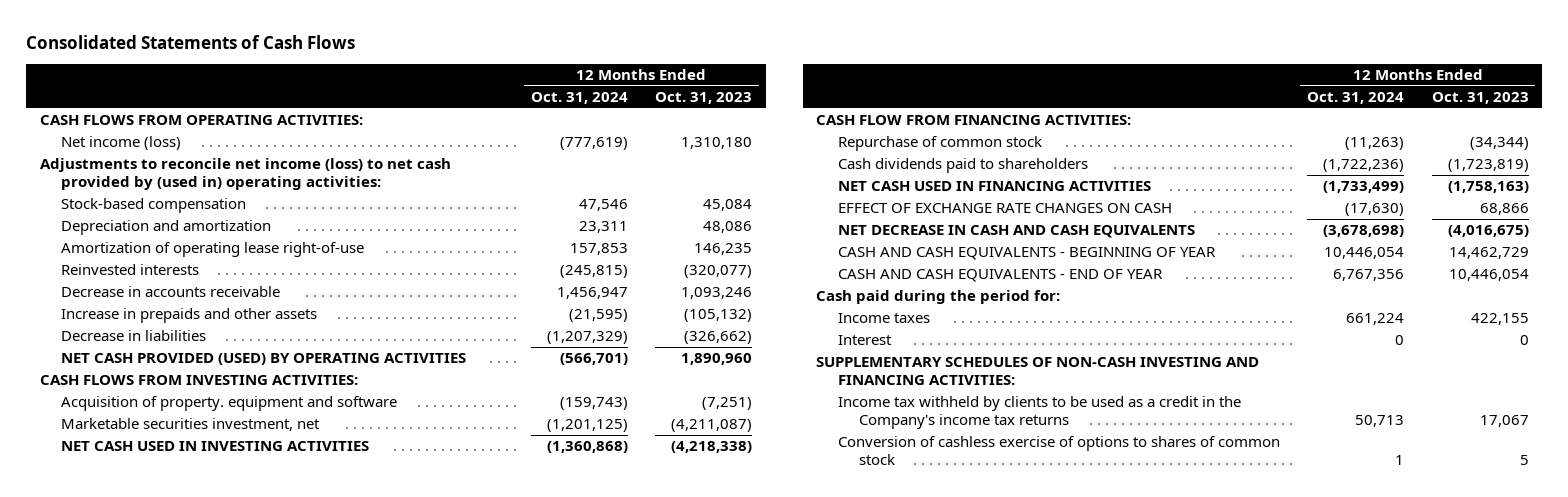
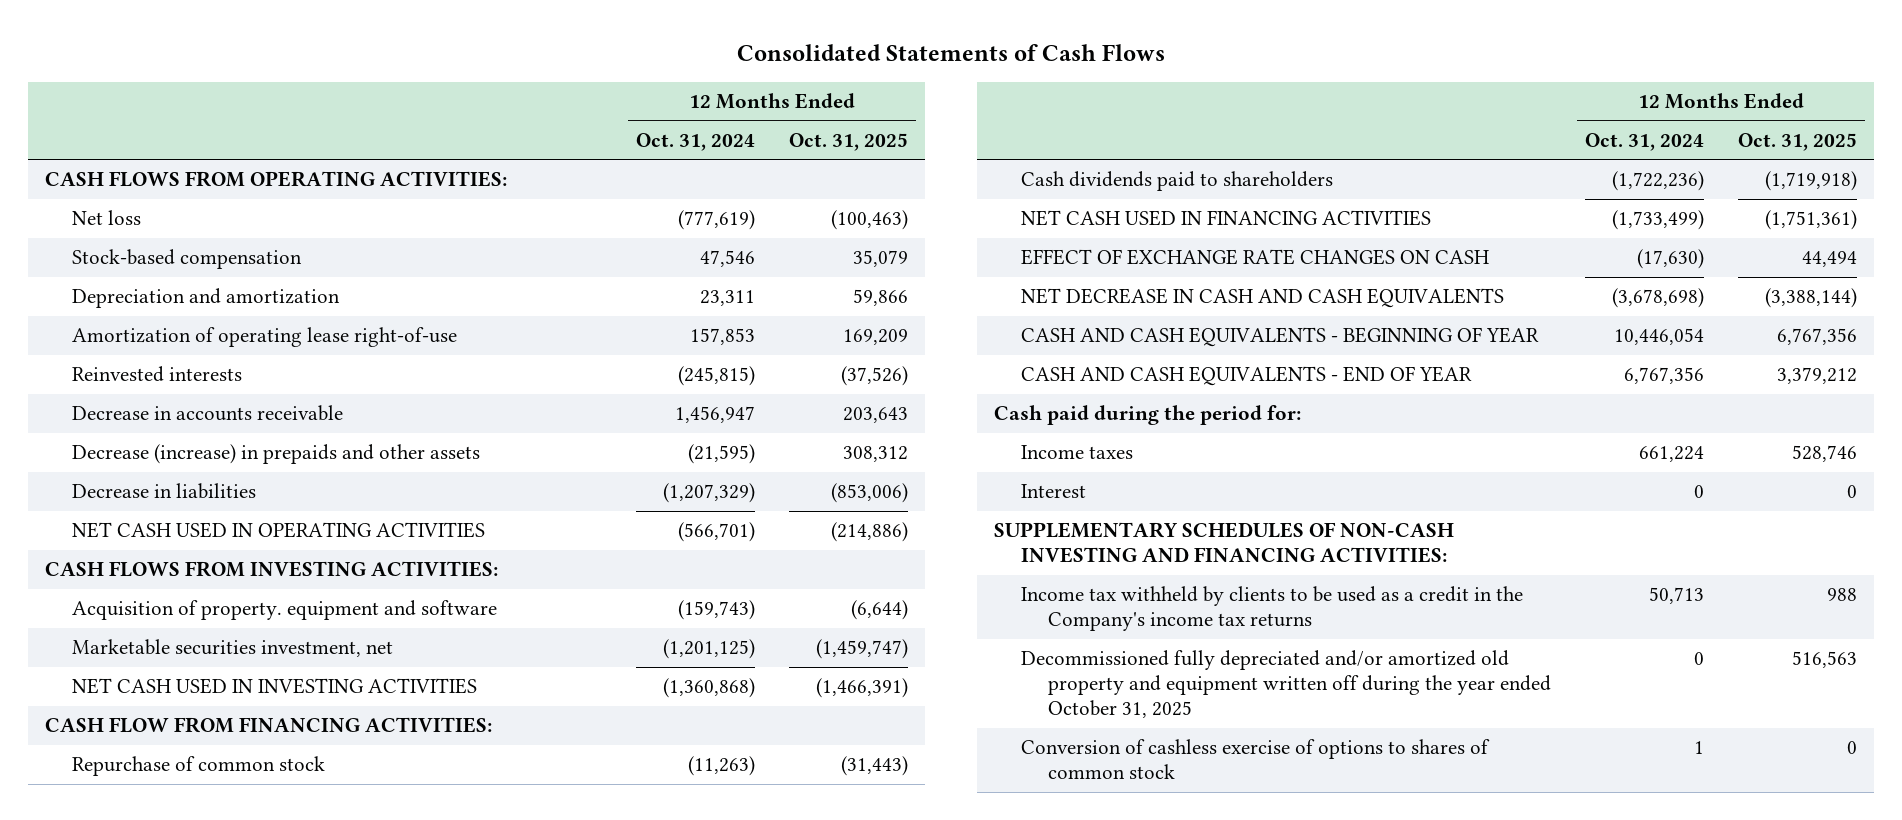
[654,92,752,105] Oct. 31, 2023 -> none
none -> [788,132,908,151] Oct. 31, 2025
[39,158,451,191] Adjustments to reconcile net income (loss) to net cash provided by (used in) operating activities: -> none
[61,136,182,151] Net income (loss) -> [72,210,142,226] Net loss
[61,308,318,324] Increase in prepaids and other assets -> [72,444,481,465] Decrease (increase) in prepaids and other assets
[61,353,467,366] NET CASH PROVIDED (USED) BY OPERATING ACTIVITIES -> [72,522,486,539] NET CASH USED IN OPERATING ACTIVITIES
none -> [1021,650,1552,719] Decommissioned fully depreciated and/or amortized old property and equipment written off during the year ended October 31, 2025

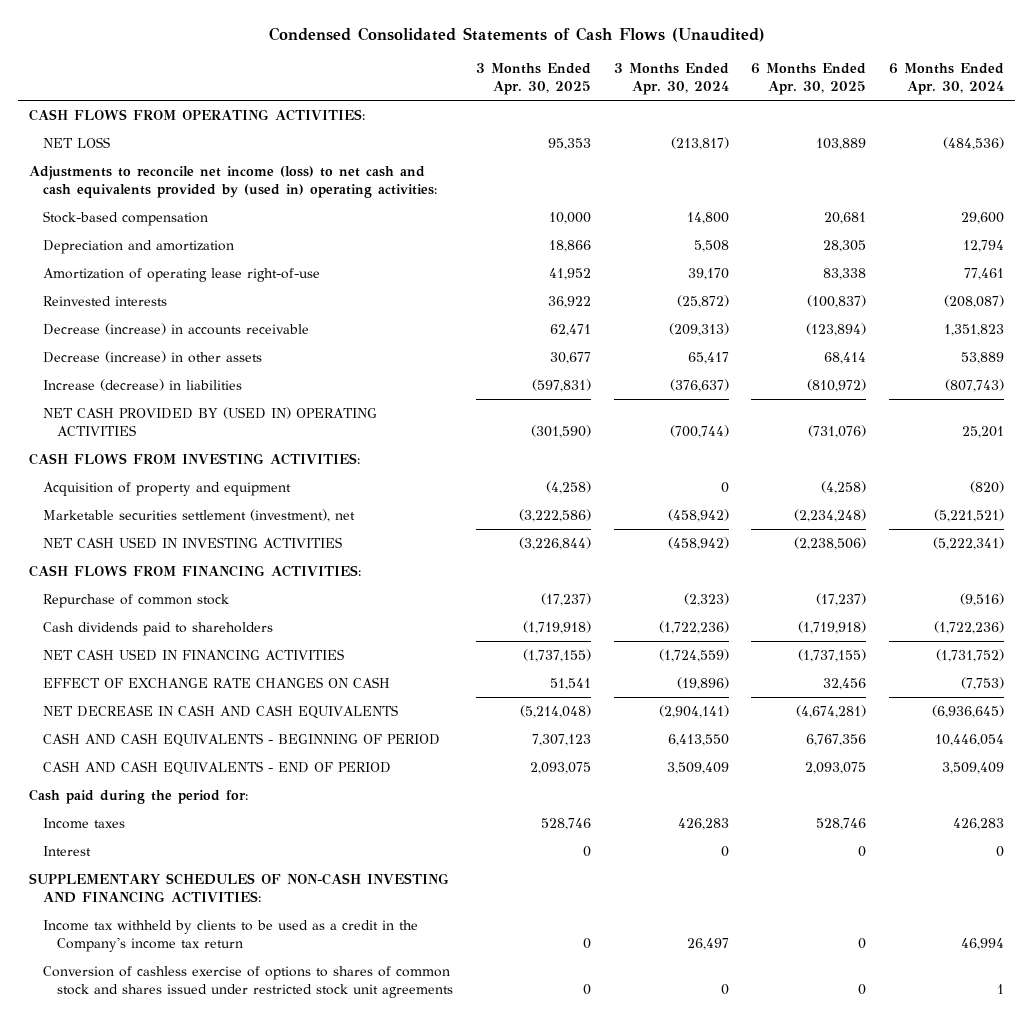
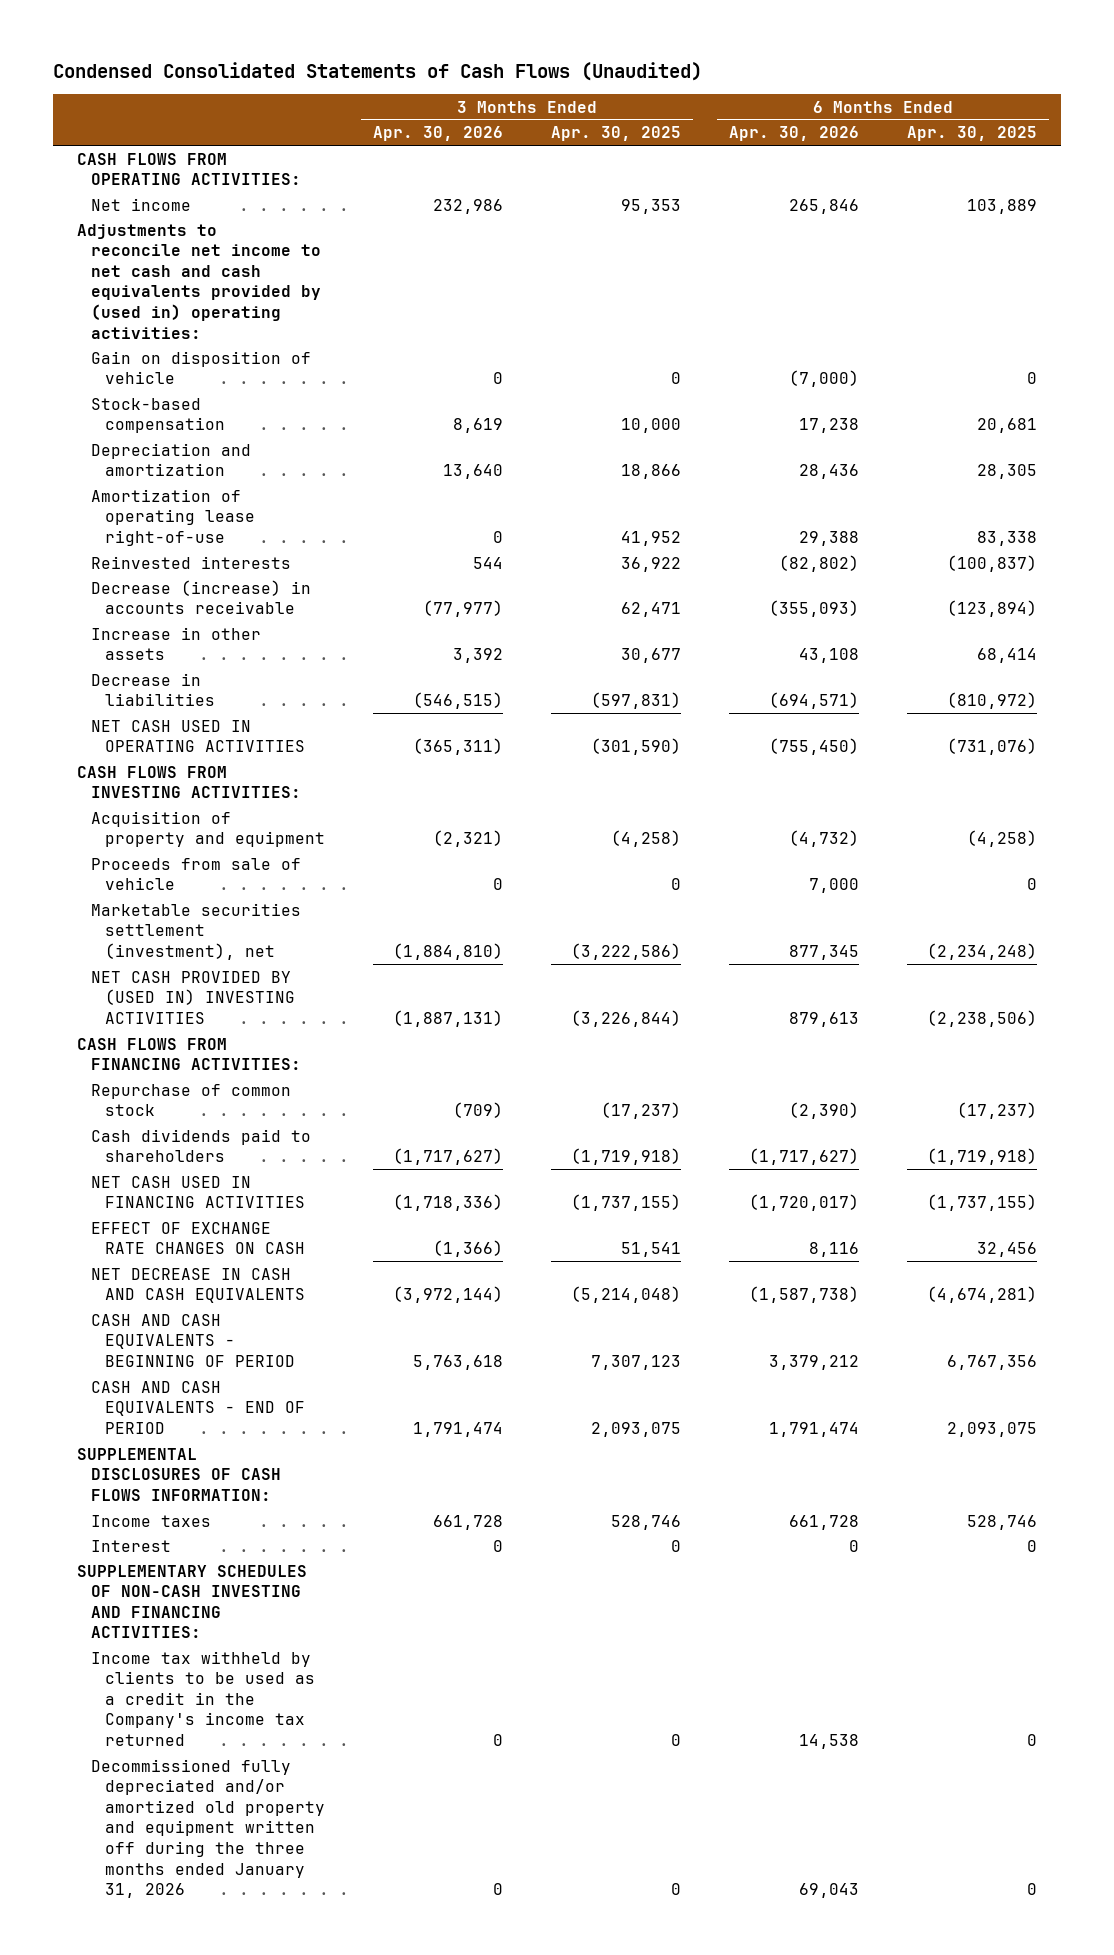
[613,63,729,96] 3 Months Ended Apr. 30, 2024 -> none
[889,63,1005,96] 6 Months Ended Apr. 30, 2024 -> none
none -> [373,126,504,142] Apr. 30, 2026
none -> [728,126,859,142] Apr. 30, 2026
[43,136,111,148] NET LOSS -> [91,197,192,211] Net income
[29,165,438,198] Adjustments to reconcile net income (loss) to net cash and cash equivalents provided by (used in) operating activities: -> [77,223,322,339] Adjustments to reconcile net income to net cash and cash equivalents provided by (used in) operating activities:
none -> [91,350,312,385] Gain on disposition of vehicle
[43,350,263,363] Decrease (increase) in other assets -> [91,626,262,661] Increase in other assets
[43,378,243,391] Increase (decrease) in liabilities -> [91,672,216,707] Decrease in liabilities
[43,406,378,436] NET CASH PROVIDED BY (USED IN) OPERATING ACTIVITIES -> [91,719,306,753] NET CASH USED IN OPERATING ACTIVITIES
none -> [91,857,302,891] Proceeds from sale of vehicle
[43,536,343,549] NET CASH USED IN INVESTING ACTIVITIES -> [91,970,296,1024] NET CASH PROVIDED BY (USED IN) INVESTING ACTIVITIES
[29,788,249,804] Cash paid during the period for: -> none
none -> [77,1447,282,1501] SUPPLEMENTAL DISCLOSURES OF CASH FLOWS INFORMATION:
[43,965,454,998] Conversion of cashless exercise of options to shares of common stock and shares issued under restricted stock unit agreements -> none
[43,919,419,952] Income tax withheld by clients to be used as a credit in the Company's income tax return -> [91,1650,316,1746] Income tax withheld by clients to be used as a credit in the Company's income tax returned
none -> [91,1758,326,1899] Decommissioned fully depreciated and/or amortized old property and equipment written off during the three months ended January 31, 2026

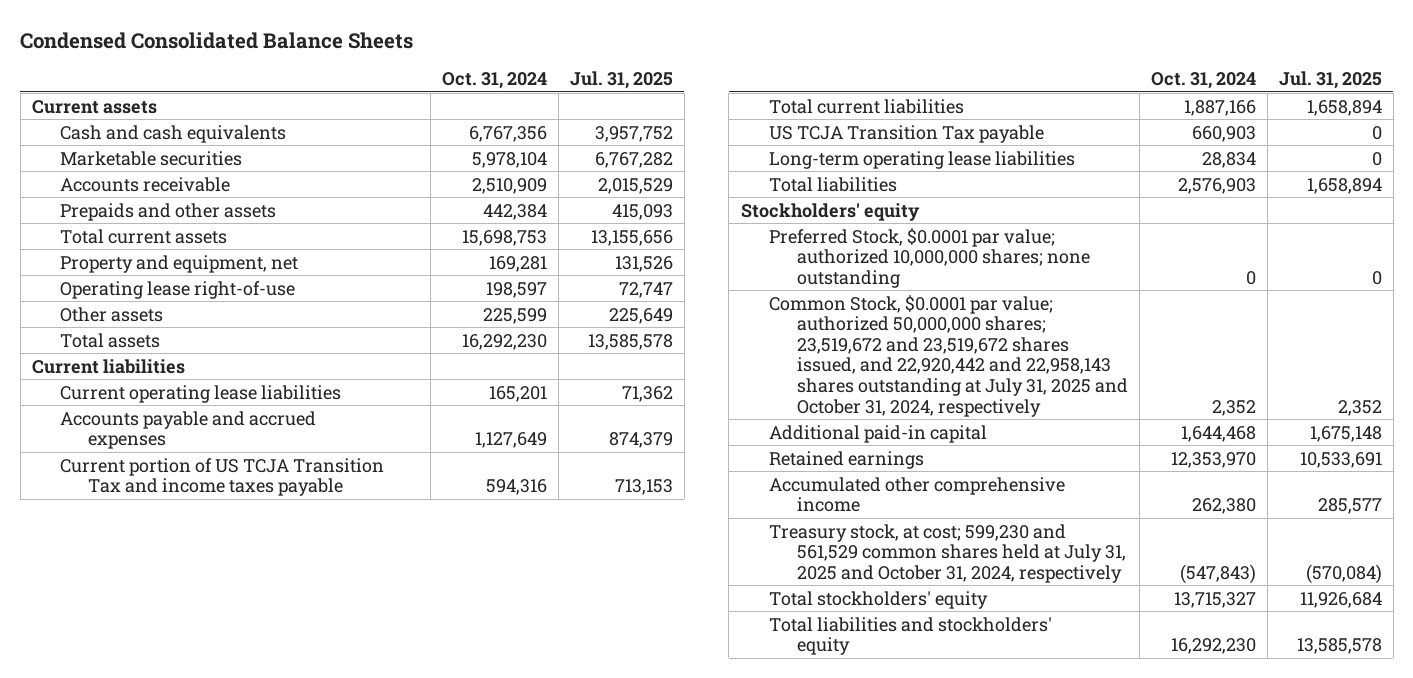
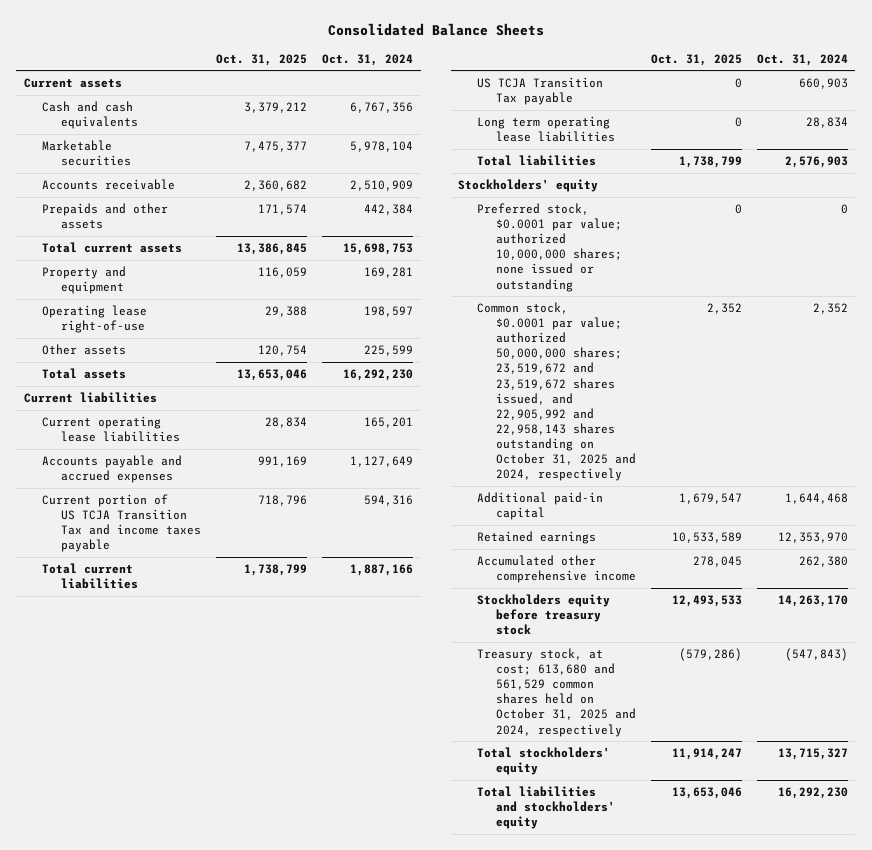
[20,31,414,49] Condensed Consolidated Balance Sheets -> [327,22,544,36] Consolidated Balance Sheets
[569,71,673,90] Jul. 31, 2025 -> none
none -> [216,53,308,66] Oct. 31, 2025
[59,254,298,273] Property and equipment, net -> [42,266,127,295] Property and equipment
[768,150,1075,169] Long-term operating lease liabilities -> [477,116,616,143] Long term operating lease liabilities
[768,227,1090,288] Preferred Stock, $0.0001 par value; authorized 10,000,000 shares; none outstanding -> [477,203,623,292] Preferred stock, $0.0001 par value; authorized 10,000,000 shares; none issued or outstanding
[768,294,1128,417] Common Stock, $0.0001 par value; authorized 50,000,000 shares; 23,519,672 and 23,519,672 shares issued, and 22,920,442 and 22,958,143 shares outstanding at July 31, 2025 and October 31, 2024, respectively -> [477,302,637,482] Common stock, $0.0001 par value; authorized 50,000,000 shares; 23,519,672 and 23,519,672 shares issued, and 22,905,992 and 22,958,143 shares outstanding on October 31, 2025 and 2024, respectively
none -> [477,594,611,636] Stockholders equity before treasury stock
[768,523,1126,583] Treasury stock, at cost; 599,230 and 561,529 common shares held at July 31, 2025 and October 31, 2024, respectively -> [477,648,637,737] Treasury stock, at cost; 613,680 and 561,529 common shares held on October 31, 2025 and 2024, respectively

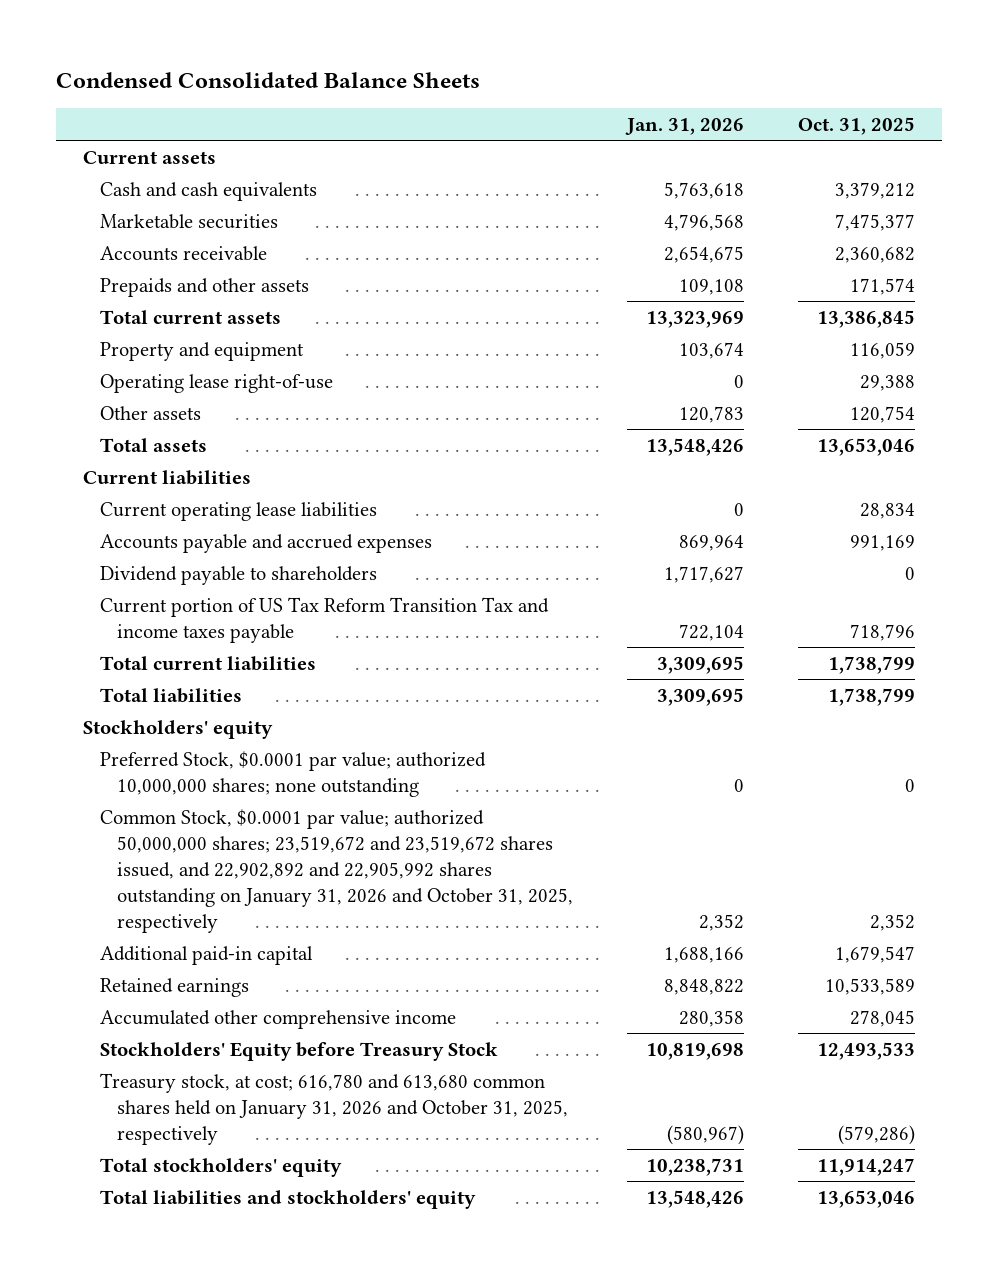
[327,22,544,36] Consolidated Balance Sheets -> [55,71,480,88] Condensed Consolidated Balance Sheets
[322,53,414,66] Oct. 31, 2024 -> none
none -> [625,117,745,135] Jan. 31, 2026
none -> [100,565,378,585] Dividend payable to shareholders
[42,494,202,553] Current portion of US TCJA Transition Tax and income taxes payable -> [100,596,550,643] Current portion of US Tax Reform Transition Tax and income taxes payable
[477,77,604,106] US TCJA Transition Tax payable -> none
[477,116,616,143] Long term operating lease liabilities -> none
[477,203,623,292] Preferred stock, $0.0001 par value; authorized 10,000,000 shares; none issued or outstanding -> [100,750,487,797] Preferred Stock, $0.0001 par value; authorized 10,000,000 shares; none outstanding
[477,302,637,482] Common stock, $0.0001 par value; authorized 50,000,000 shares; 23,519,672 and 23,519,672 shares issued, and 22,905,992 and 22,958,143 shares outstanding on October 31, 2025 and 2024, respectively -> [100,808,574,934] Common Stock, $0.0001 par value; authorized 50,000,000 shares; 23,519,672 and 23,519,672 shares issued, and 22,902,892 and 22,905,992 shares outstanding on January 31, 2026 and October 31, 2025, respectively
[477,594,611,636] Stockholders equity before treasury stock -> [100,1041,499,1061] Stockholders' Equity before Treasury Stock
[477,648,637,737] Treasury stock, at cost; 613,680 and 561,529 common shares held on October 31, 2025 and 2024, respectively -> [100,1072,569,1145] Treasury stock, at cost; 616,780 and 613,680 common shares held on January 31, 2026 and October 31, 2025, respectively

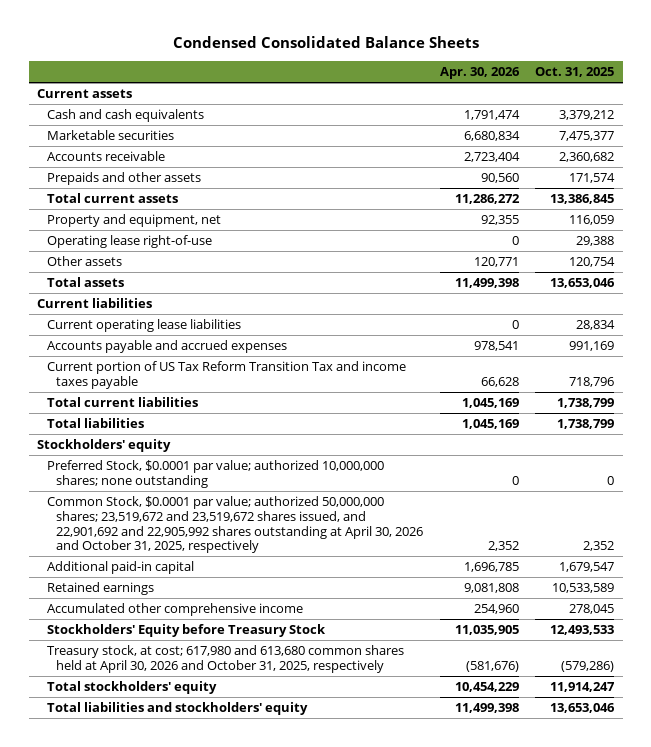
[625,117,745,135] Jan. 31, 2026 -> none
none -> [439,67,520,80] Apr. 30, 2026
[100,341,305,361] Property and equipment -> [46,214,221,228] Property and equipment, net
[100,565,378,585] Dividend payable to shareholders -> none
[100,808,574,934] Common Stock, $0.0001 par value; authorized 50,000,000 shares; 23,519,672 and 23,519,672 shares issued, and 22,902,892 and 22,905,992 shares outstanding on January 31, 2026 and October 31, 2025, respectively -> [46,496,424,554] Common Stock, $0.0001 par value; authorized 50,000,000 shares; 23,519,672 and 23,519,672 shares issued, and 22,901,692 and 22,905,992 shares outstanding at April 30, 2026 and October 31, 2025, respectively
[100,1072,569,1145] Treasury stock, at cost; 616,780 and 613,680 common shares held on January 31, 2026 and October 31, 2025, respectively -> [46,645,404,673] Treasury stock, at cost; 617,980 and 613,680 common shares held at April 30, 2026 and October 31, 2025, respectively

